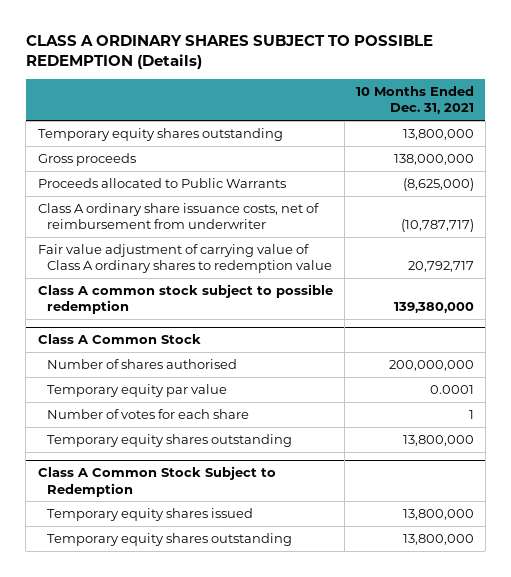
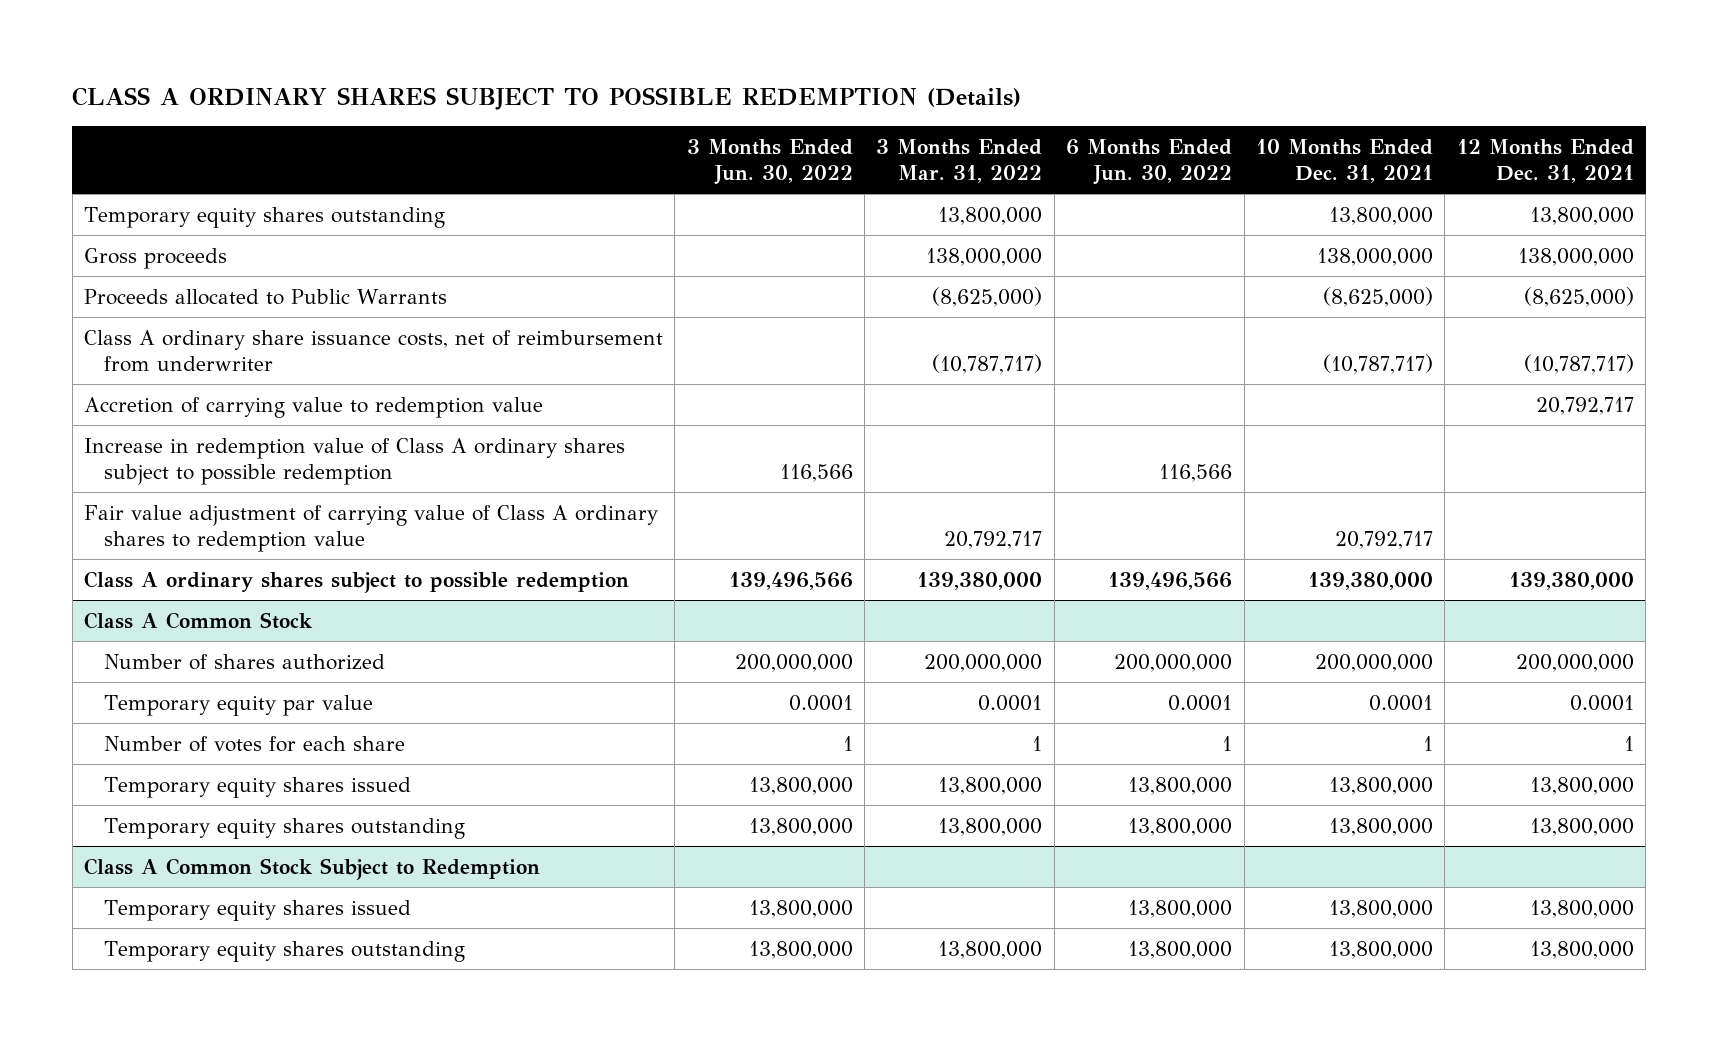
none -> [686,138,853,185] 3 Months Ended Jun. 30, 2022
none -> [876,138,1043,183] 3 Months Ended Mar. 31, 2022
none -> [1066,138,1233,185] 6 Months Ended Jun. 30, 2022
none -> [1456,138,1634,183] 12 Months Ended Dec. 31, 2021
none -> [83,396,543,418] Accretion of carrying value to redemption value
none -> [83,437,625,486] Increase in redemption value of Class A ordinary shares subject to possible redemption
[37,283,333,315] Class A common stock subject to possible redemption -> [83,570,629,593] Class A ordinary shares subject to possible redemption
[46,358,237,369] Number of shares authorised -> [103,653,385,670] Number of shares authorized
none -> [103,776,411,798] Temporary equity shares issued

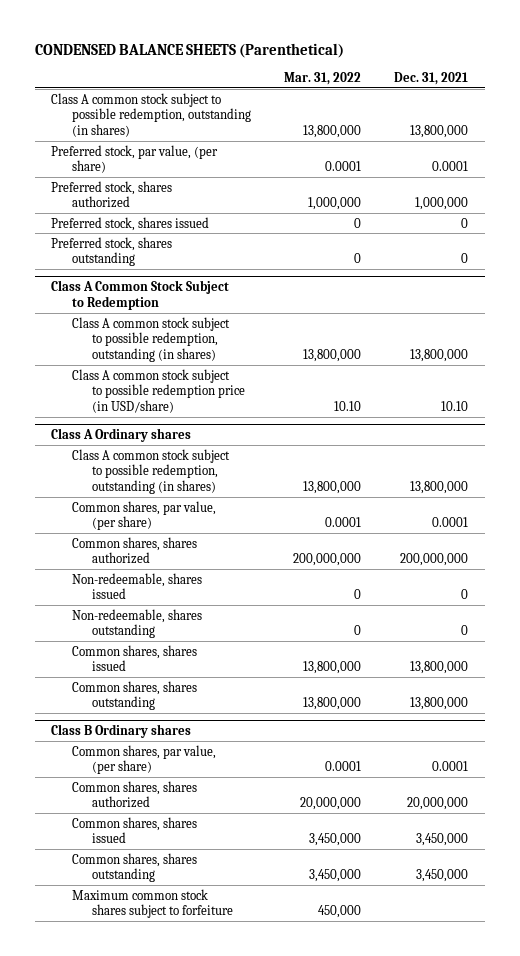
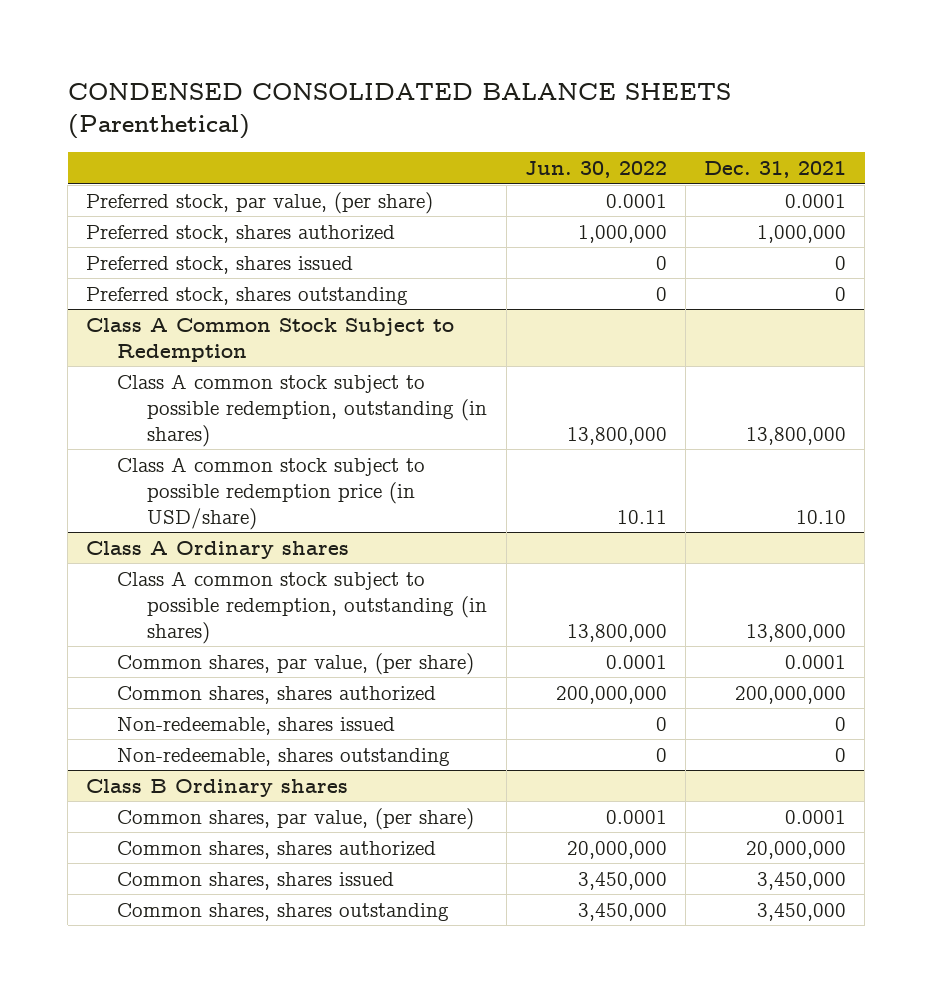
[34,42,344,58] CONDENSED BALANCE SHEETS (Parenthetical) -> [67,82,731,139] CONDENSED CONSOLIDATED BALANCE SHEETS (Parenthetical)
[284,72,362,86] Mar. 31, 2022 -> none
none -> [524,161,667,179] Jun. 30, 2022
[51,92,251,138] Class A common stock subject to possible redemption, outstanding (in shares) -> none
[71,644,197,672] Common shares, shares issued -> none
[71,680,197,711] Common shares, shares outstanding -> none
[71,888,234,919] Maximum common stock shares subject to forfeiture -> none

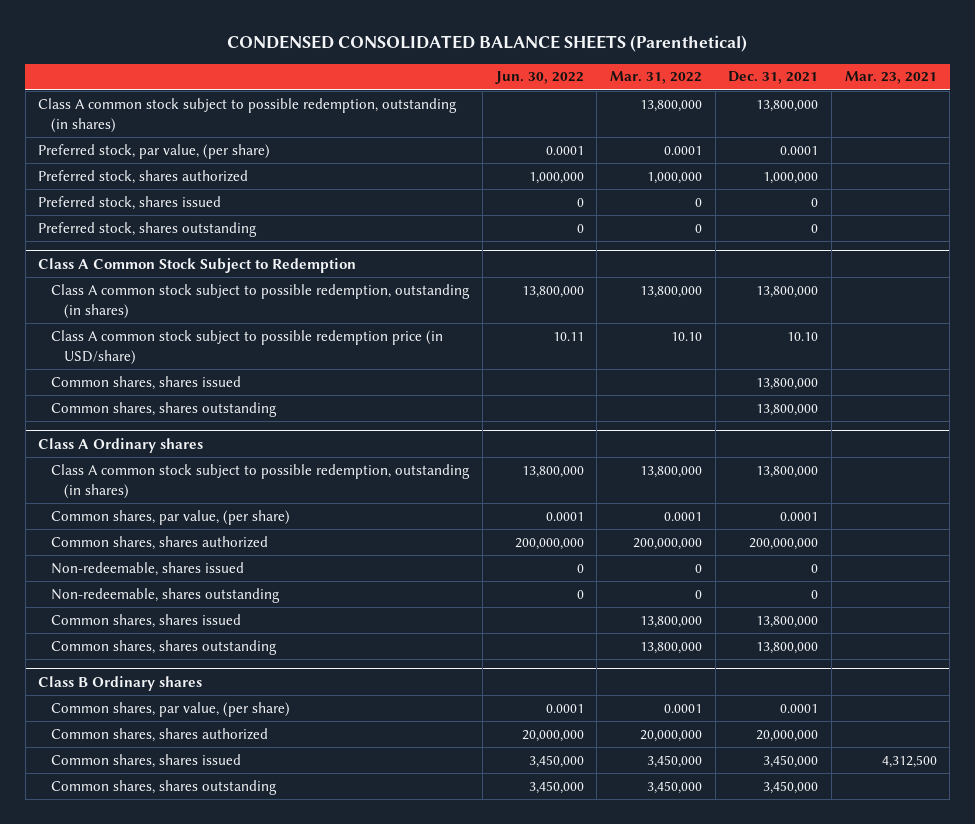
none -> [609,71,702,85] Mar. 31, 2022
none -> [844,71,937,85] Mar. 23, 2021
none -> [38,97,458,133] Class A common stock subject to possible redemption, outstanding (in shares)
none -> [51,375,242,390] Common shares, shares issued
none -> [51,401,278,417] Common shares, shares outstanding
none -> [51,613,242,628] Common shares, shares issued
none -> [51,639,278,655] Common shares, shares outstanding

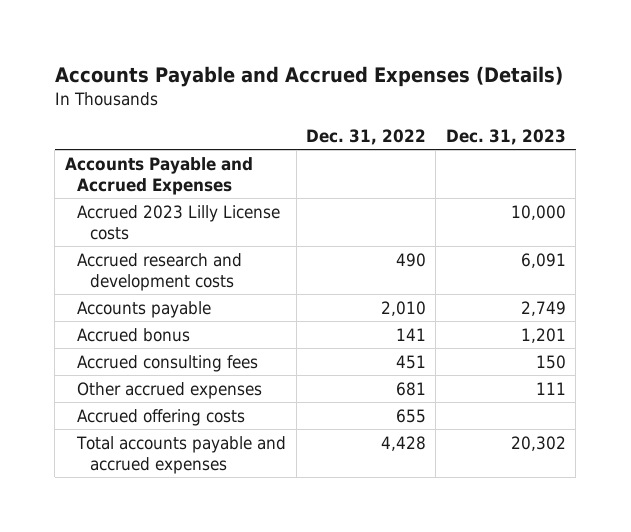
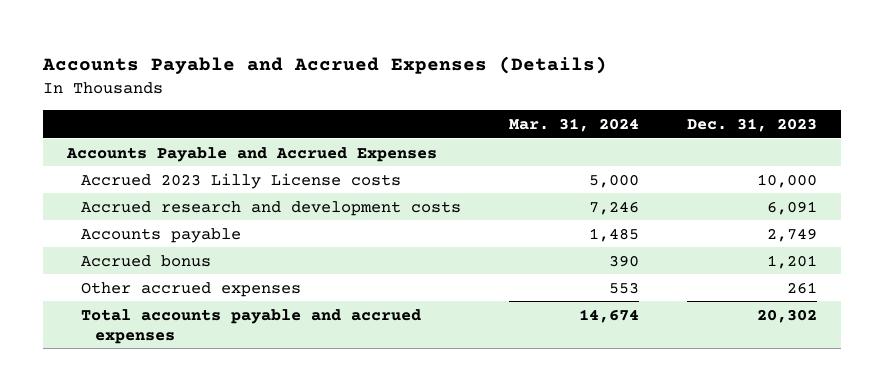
[306,128,427,145] Dec. 31, 2022 -> none
none -> [509,117,640,132] Mar. 31, 2024
[77,354,259,372] Accrued consulting fees -> none
[77,408,246,426] Accrued offering costs -> none
[535,381,566,395] 111 -> [787,281,818,294] 261

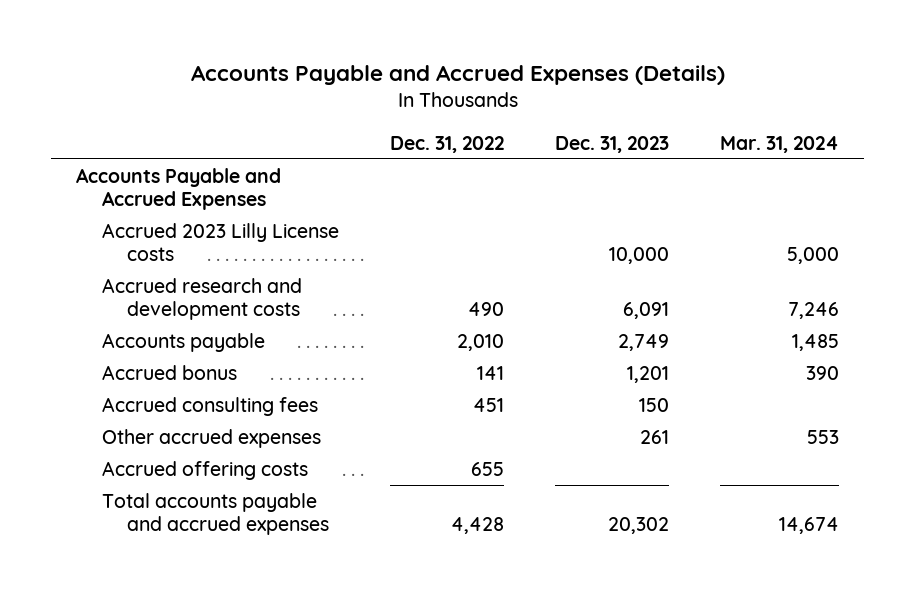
none -> [389,135,504,153] Dec. 31, 2022
none -> [101,396,318,416] Accrued consulting fees
none -> [101,460,308,480] Accrued offering costs

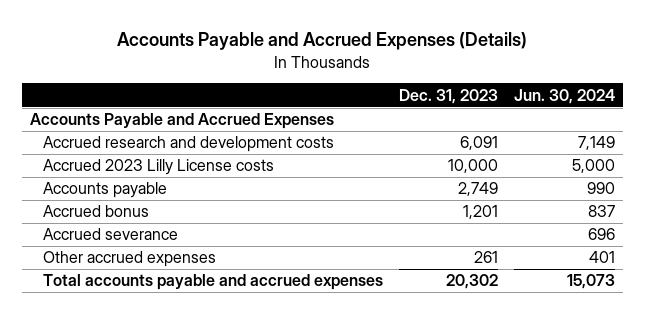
[389,135,504,153] Dec. 31, 2022 -> none
[719,135,839,153] Mar. 31, 2024 -> none
none -> [514,88,616,104] Jun. 30, 2024
[101,222,339,261] Accrued 2023 Lilly License costs -> [43,159,275,176] Accrued 2023 Lilly License costs
[101,396,318,416] Accrued consulting fees -> none
none -> [43,228,179,241] Accrued severance
[101,460,308,480] Accrued offering costs -> none

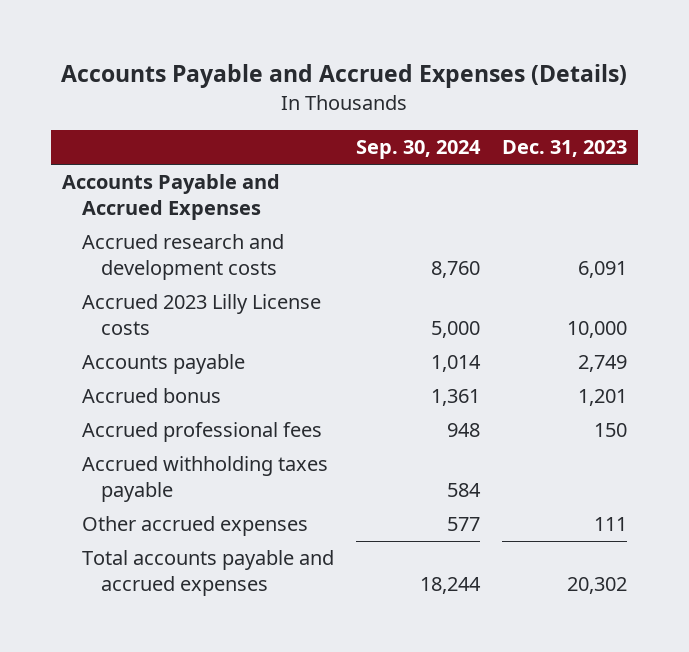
[514,88,616,104] Jun. 30, 2024 -> none
none -> [355,140,481,160] Sep. 30, 2024
[43,228,179,241] Accrued severance -> none
none -> [81,422,322,443] Accrued professional fees
none -> [81,456,328,502] Accrued withholding taxes payable
[474,251,499,264] 261 -> [593,517,627,532] 111

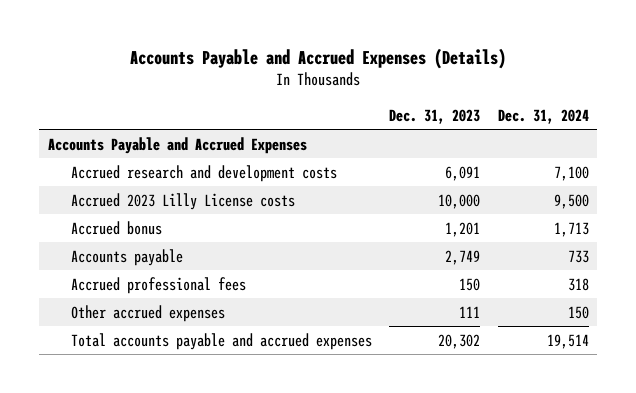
[355,140,481,160] Sep. 30, 2024 -> none
none -> [497,109,589,125] Dec. 31, 2024
[81,354,245,375] Accounts payable -> [70,248,183,266] Accounts payable
[81,456,328,502] Accrued withholding taxes payable -> none

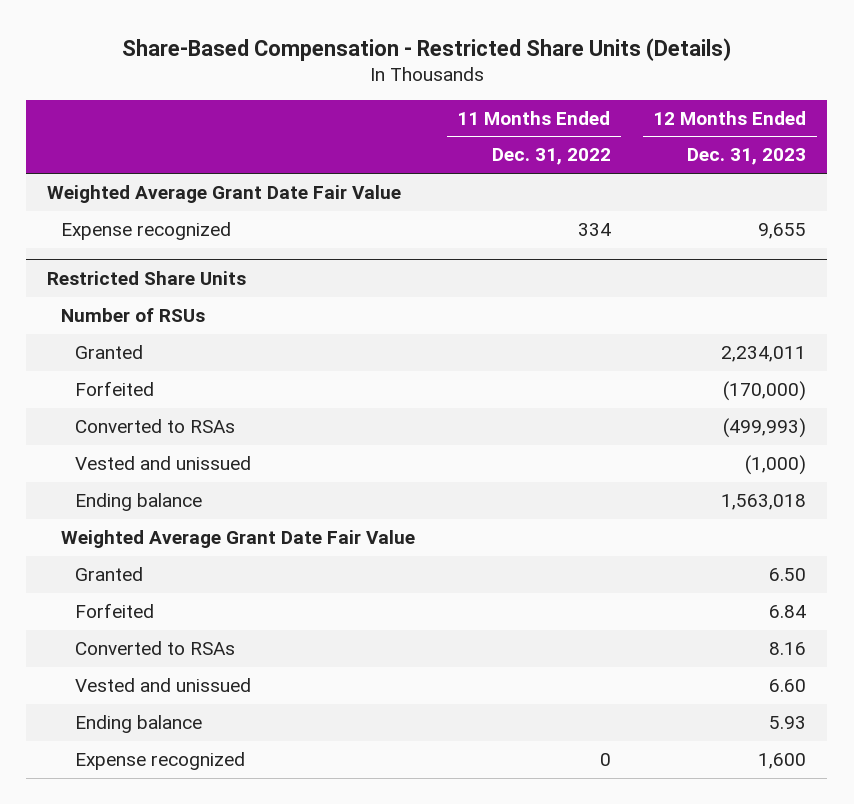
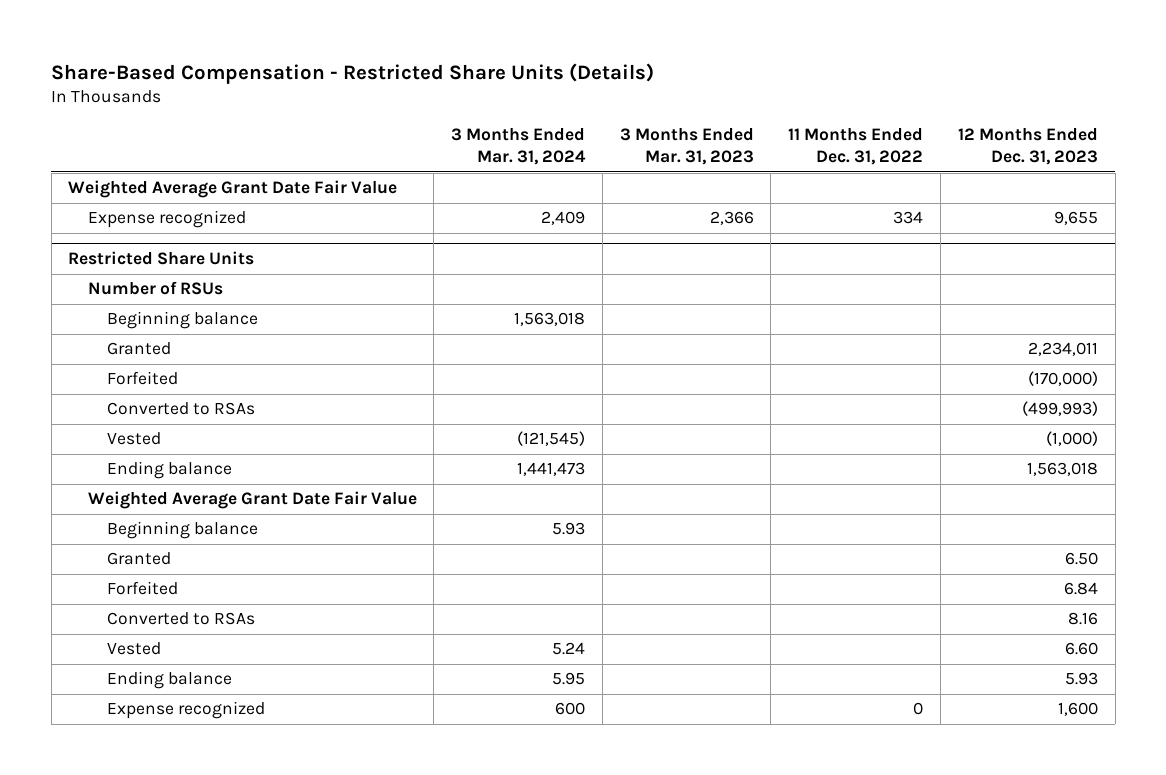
none -> [451,128,587,166] 3 Months Ended Mar. 31, 2024
none -> [619,128,754,166] 3 Months Ended Mar. 31, 2023
none -> [106,311,258,330] Beginning balance
[75,455,252,470] Vested and unissued -> [106,432,161,446] Vested
none -> [106,521,258,540] Beginning balance
[75,677,252,692] Vested and unissued -> [106,642,161,656] Vested

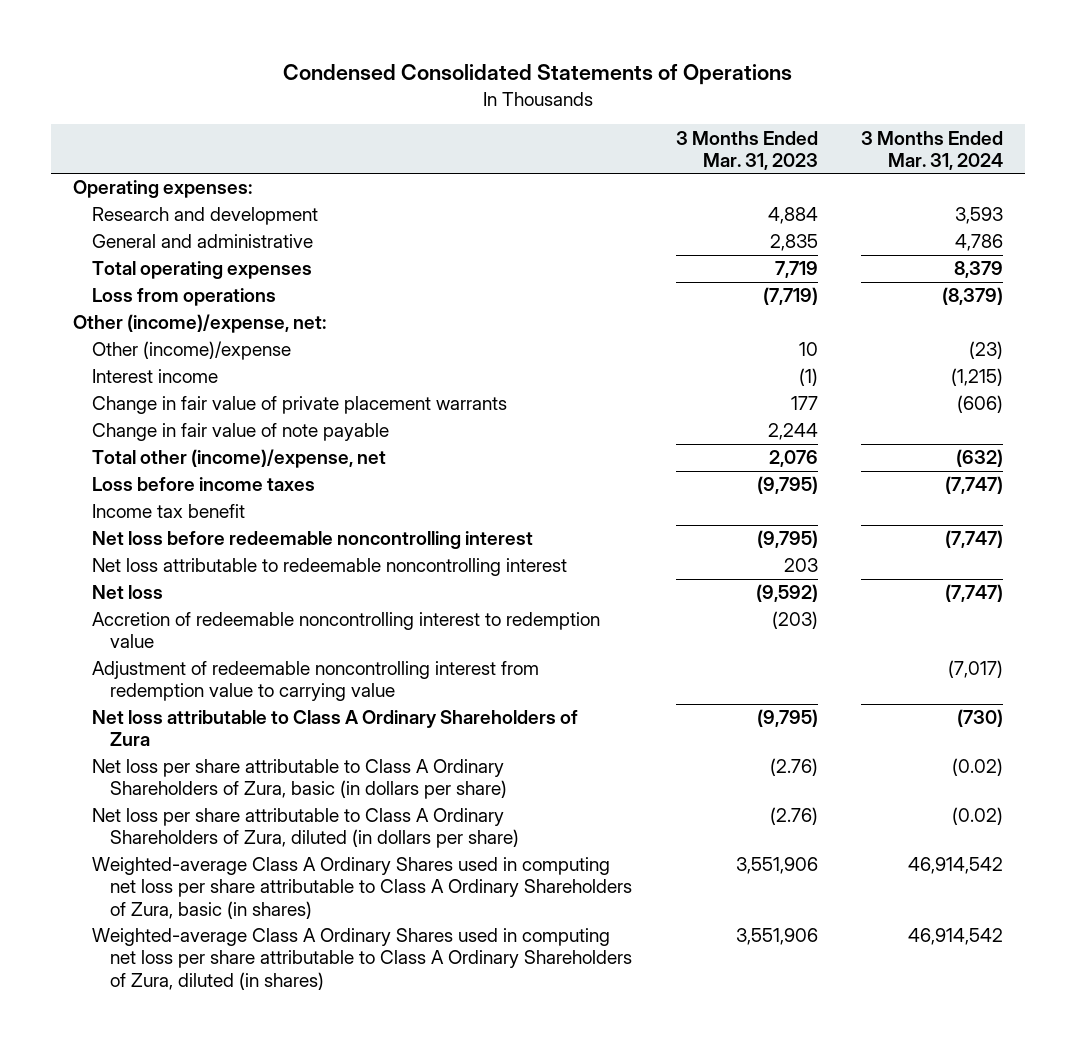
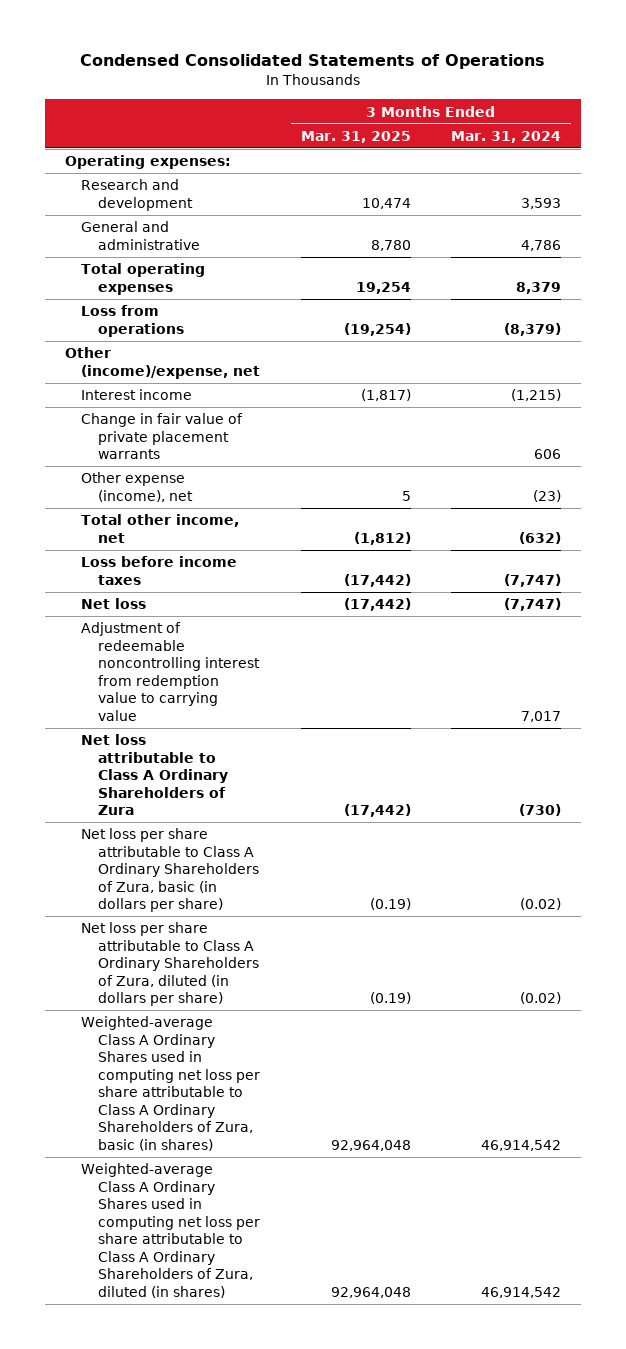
[675,130,818,170] 3 Months Ended Mar. 31, 2023 -> none
none -> [300,130,411,143] Mar. 31, 2025
[91,341,291,361] Other (income)/expense -> none
[72,314,326,334] Other (income)/expense, net: -> [64,347,261,379] Other (income)/expense, net
[91,423,389,442] Change in fair value of note payable -> none
[957,395,1004,414] (606) -> [534,449,562,460] 606
none -> [81,472,193,502] Other expense (income), net
[91,449,386,469] Total other (income)/expense, net -> [81,514,240,543] Total other income, net
[91,504,245,519] Income tax benefit -> none
[91,531,533,550] Net loss before redeemable noncontrolling interest -> none
[91,558,567,577] Net loss attributable to redeemable noncontrolling interest -> none
[91,612,600,649] Accretion of redeemable noncontrolling interest to redemption value -> none
[948,660,1004,679] (7,017) -> [521,710,562,722] 7,017

